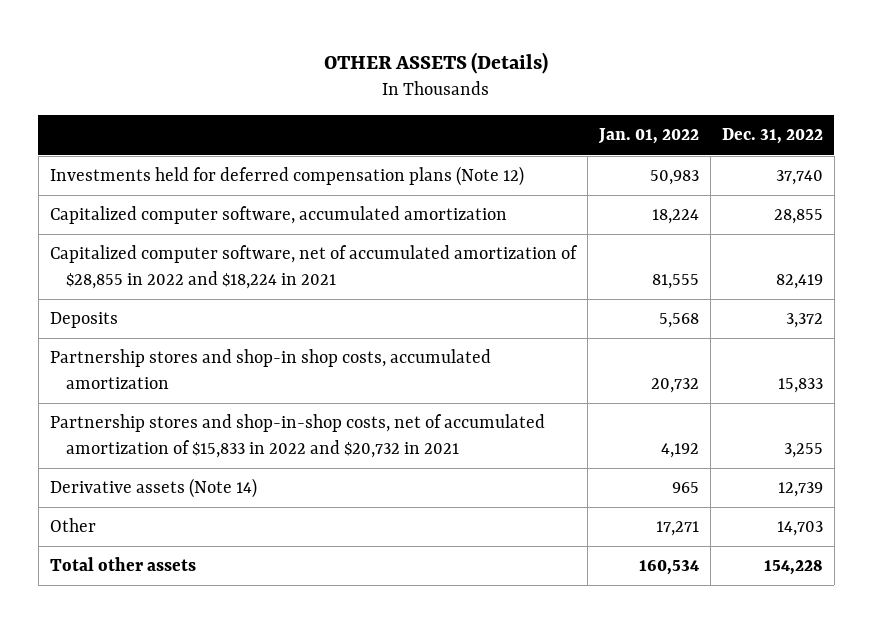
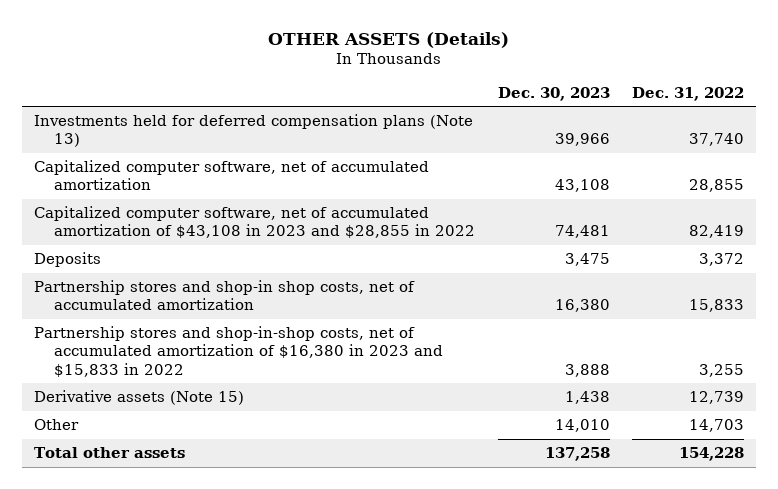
[597,128,699,145] Jan. 01, 2022 -> none
none -> [497,86,610,101] Dec. 30, 2023
[49,166,524,187] Investments held for deferred compensation plans (Note 12) -> [33,114,473,148] Investments held for deferred compensation plans (Note 13)
[49,206,507,225] Capitalized computer software, accumulated amortization -> [33,160,429,191] Capitalized computer software, net of accumulated amortization
[49,245,578,289] Capitalized computer software, net of accumulated amortization of $28,855 in 2022 and $18,224 in 2021 -> [33,206,476,239] Capitalized computer software, net of accumulated amortization of $43,108 in 2023 and $28,855 in 2022
[49,349,491,389] Partnership stores and shop-in shop costs, accumulated amortization -> [33,280,415,311] Partnership stores and shop-in shop costs, net of accumulated amortization
[49,414,545,458] Partnership stores and shop-in-shop costs, net of accumulated amortization of $15,833 in 2022 and $20,732 in 2021 -> [33,326,444,377] Partnership stores and shop-in-shop costs, net of accumulated amortization of $16,380 in 2023 and $15,833 in 2022
[49,478,257,499] Derivative assets (Note 14) -> [33,390,244,406] Derivative assets (Note 15)

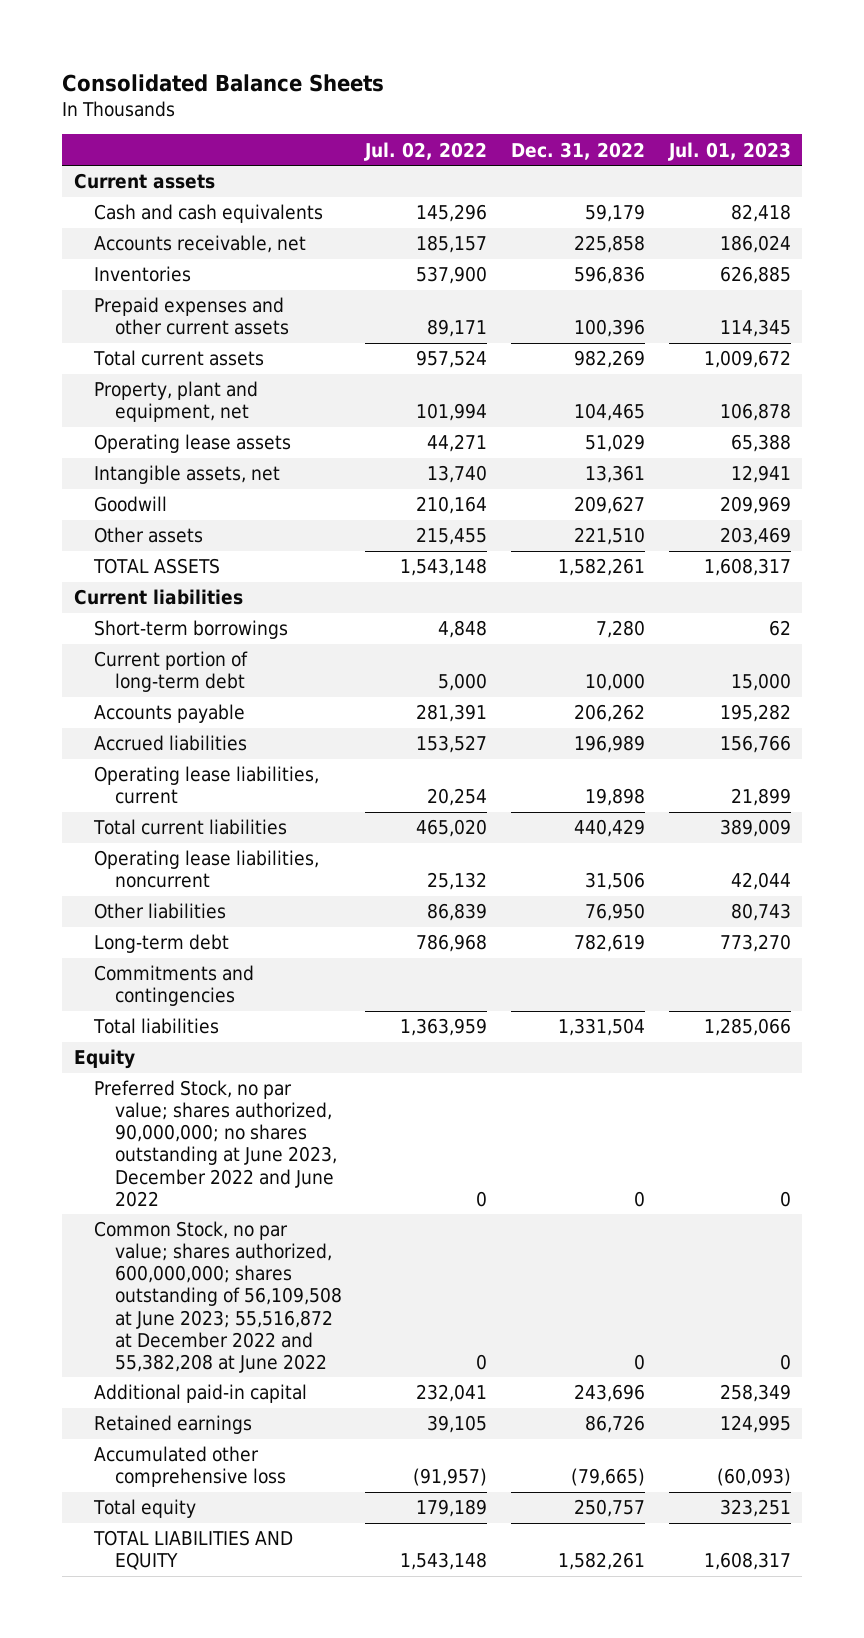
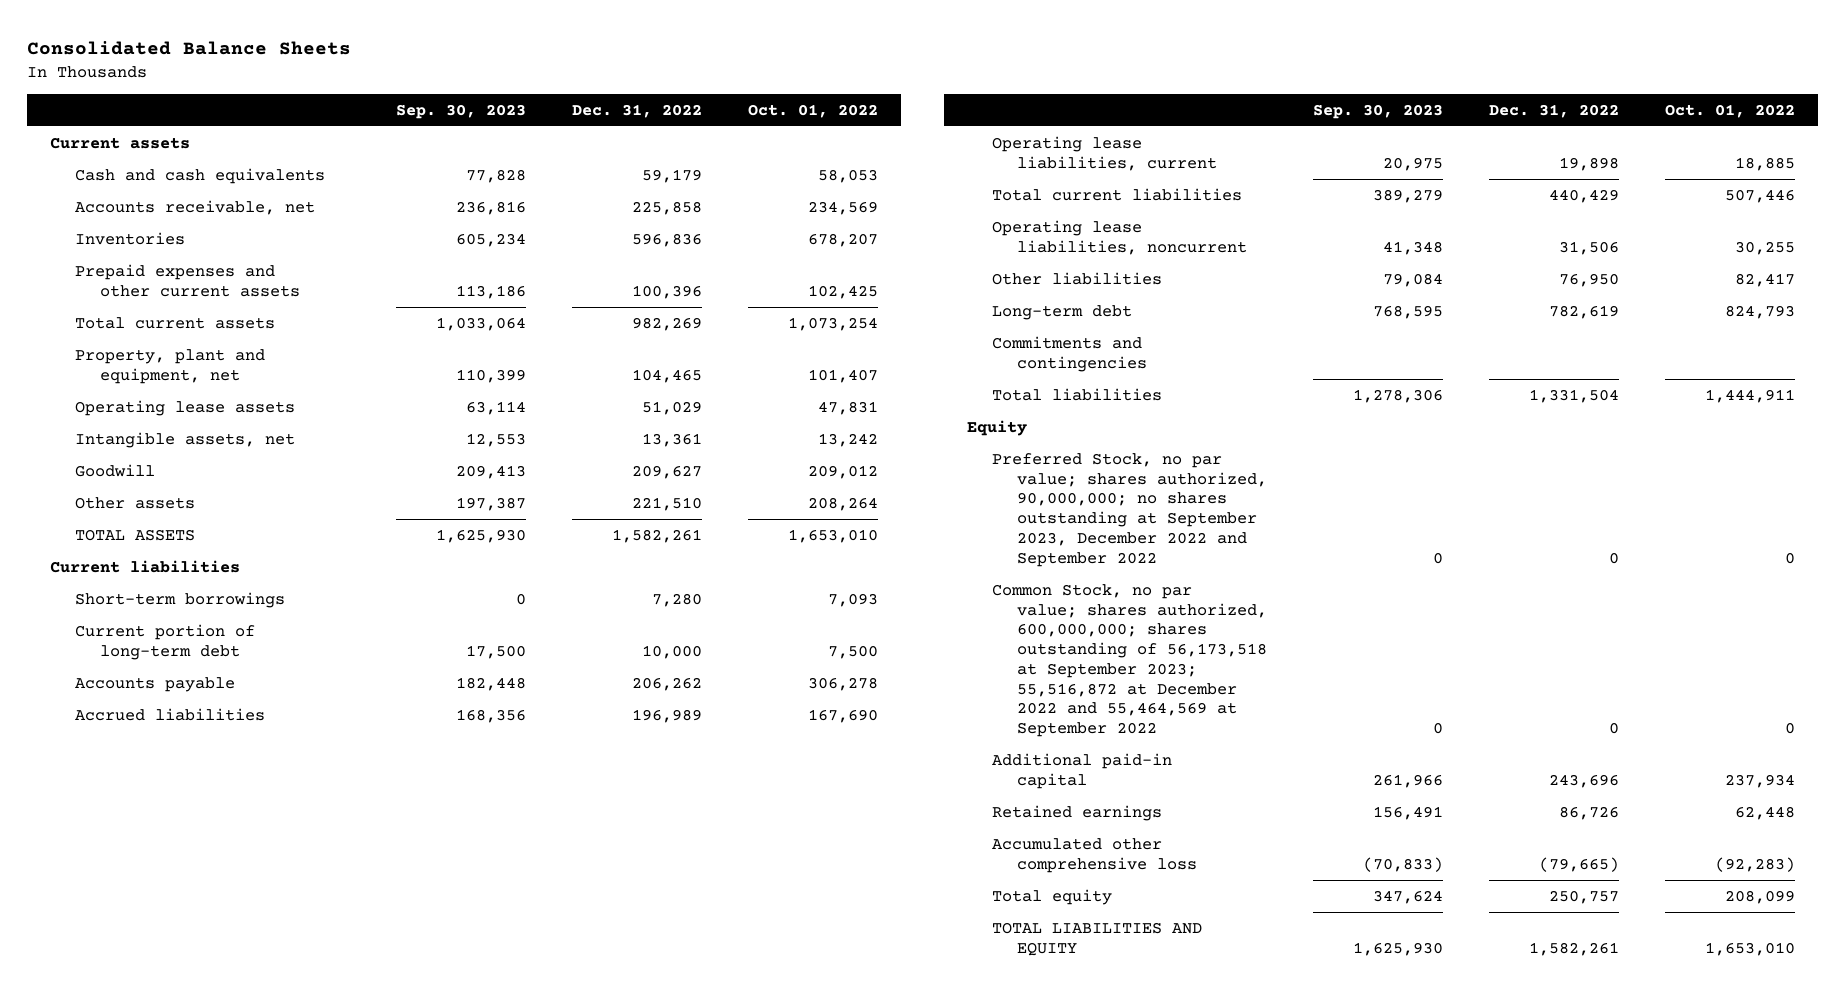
[364,141,488,161] Jul. 02, 2022 -> none
[667,141,791,161] Jul. 01, 2023 -> none
none -> [396,103,527,119] Sep. 30, 2023
none -> [748,103,879,118] Oct. 01, 2022
[94,1080,337,1207] Preferred Stock, no par value; shares authorized, 90,000,000; no shares outstanding at June 2023, December 2022 and June 2022 -> [992,452,1268,567] Preferred Stock, no par value; shares authorized, 90,000,000; no shares outstanding at September 2023, December 2022 and September 2022
[94,1221,342,1373] Common Stock, no par value; shares authorized, 600,000,000; shares outstanding of 56,109,508 at June 2023; 55,516,872 at December 2022 and 55,382,208 at June 2022 -> [992,583,1268,738] Common Stock, no par value; shares authorized, 600,000,000; shares outstanding of 56,173,518 at September 2023; 55,516,872 at December 2022 and 55,464,569 at September 2022

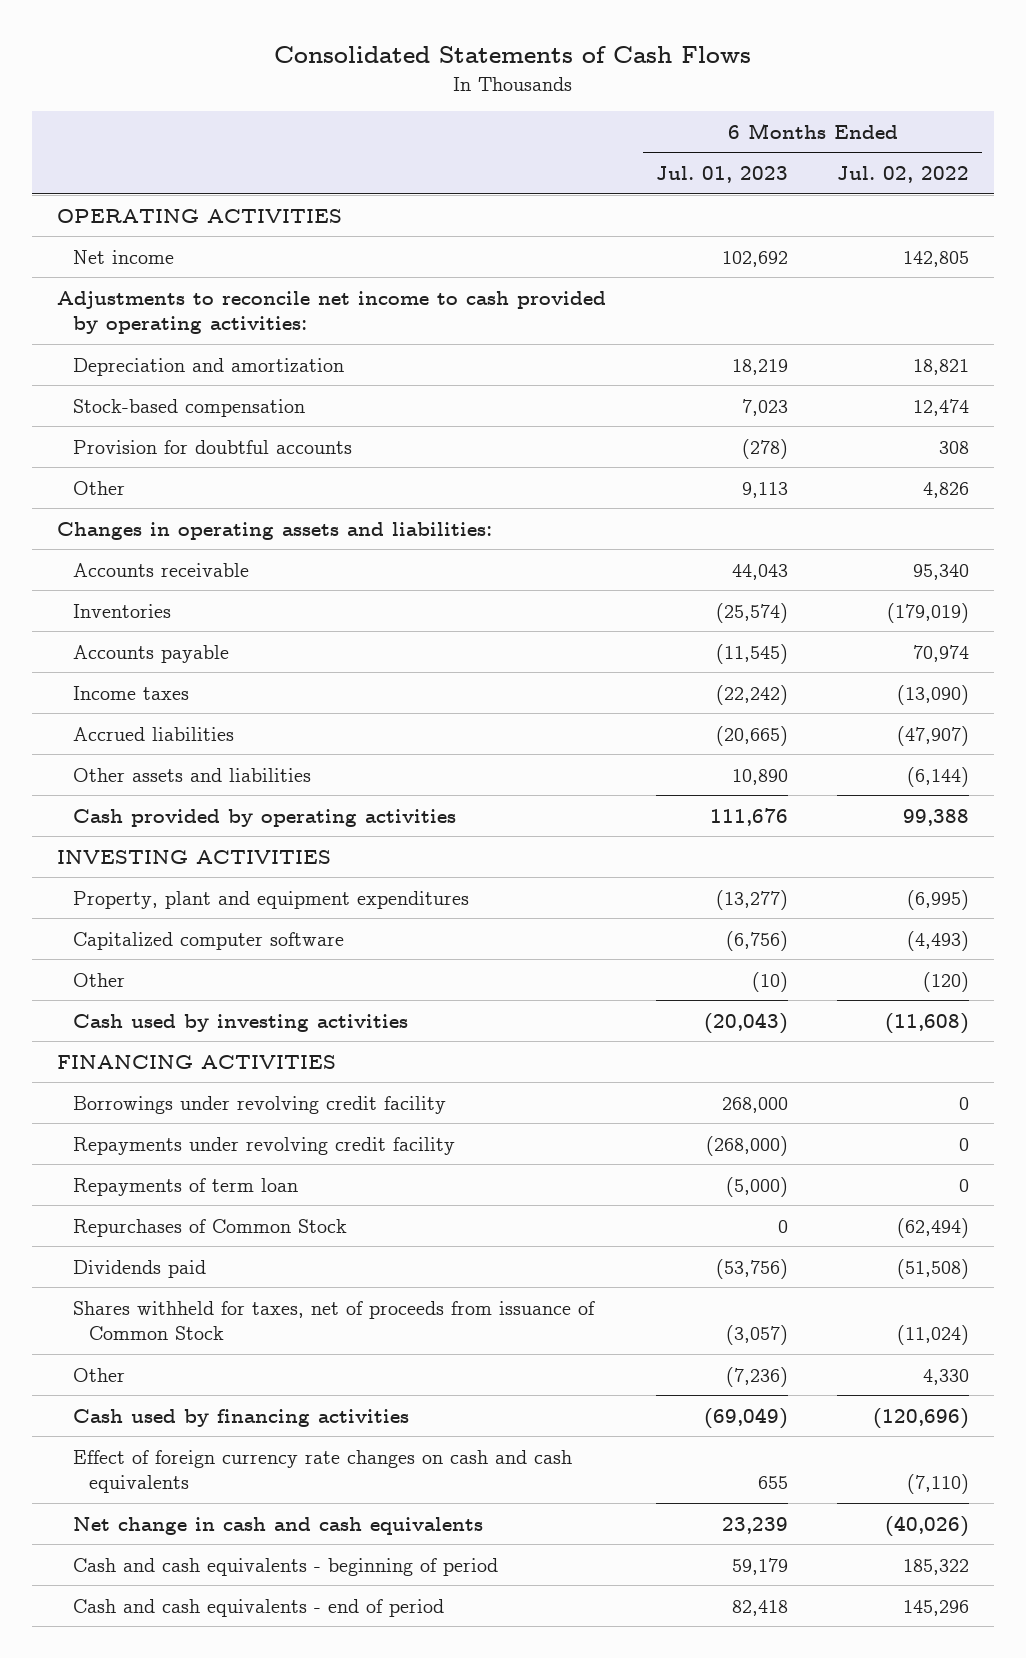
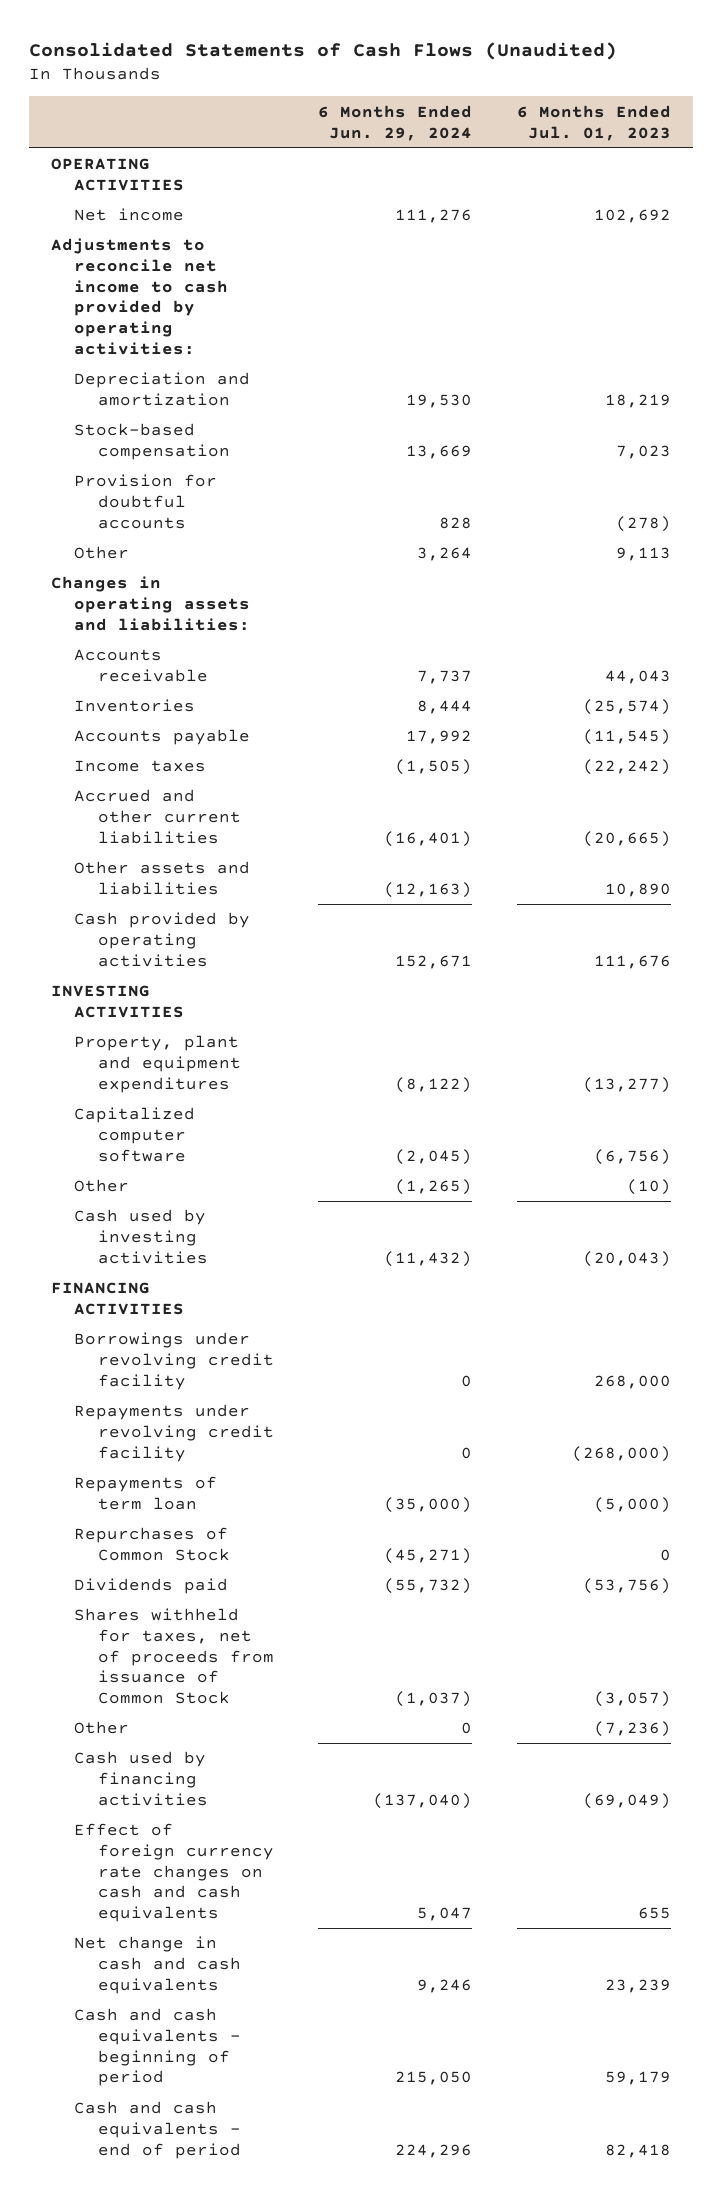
[274,46,752,64] Consolidated Statements of Cash Flows -> [28,41,617,60] Consolidated Statements of Cash Flows (Unaudited)
[837,165,970,183] Jul. 02, 2022 -> none
none -> [318,104,473,141] 6 Months Ended Jun. 29, 2024
[72,726,234,741] Accrued liabilities -> [74,789,241,844] Accrued and other current liabilities

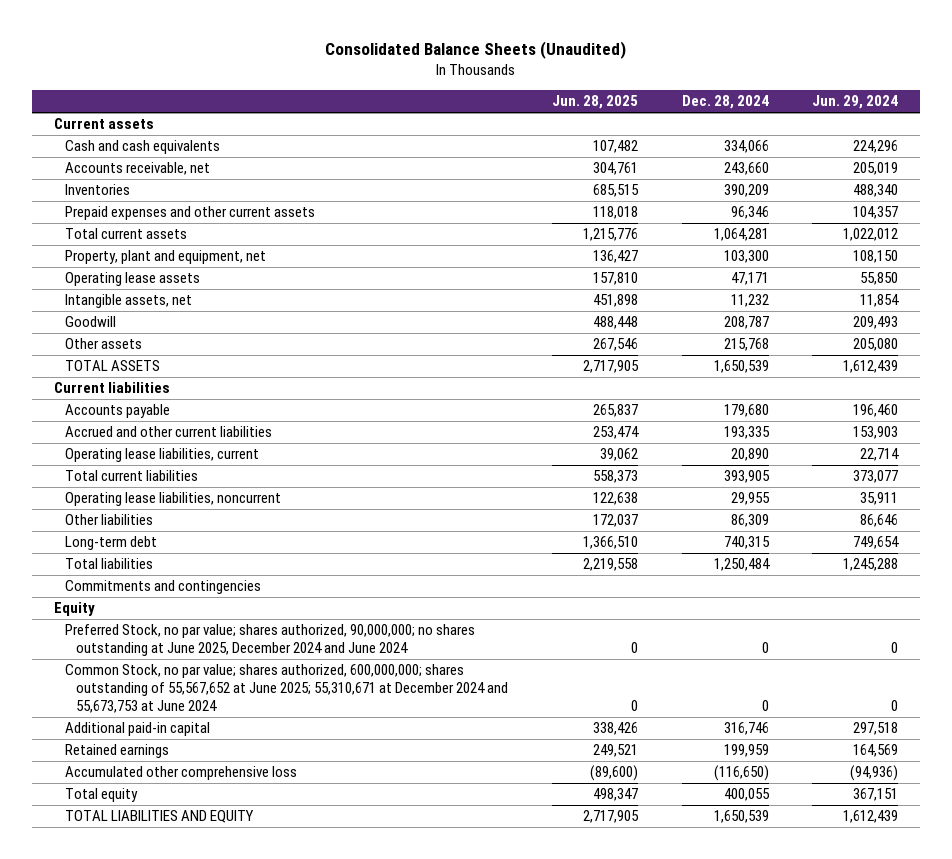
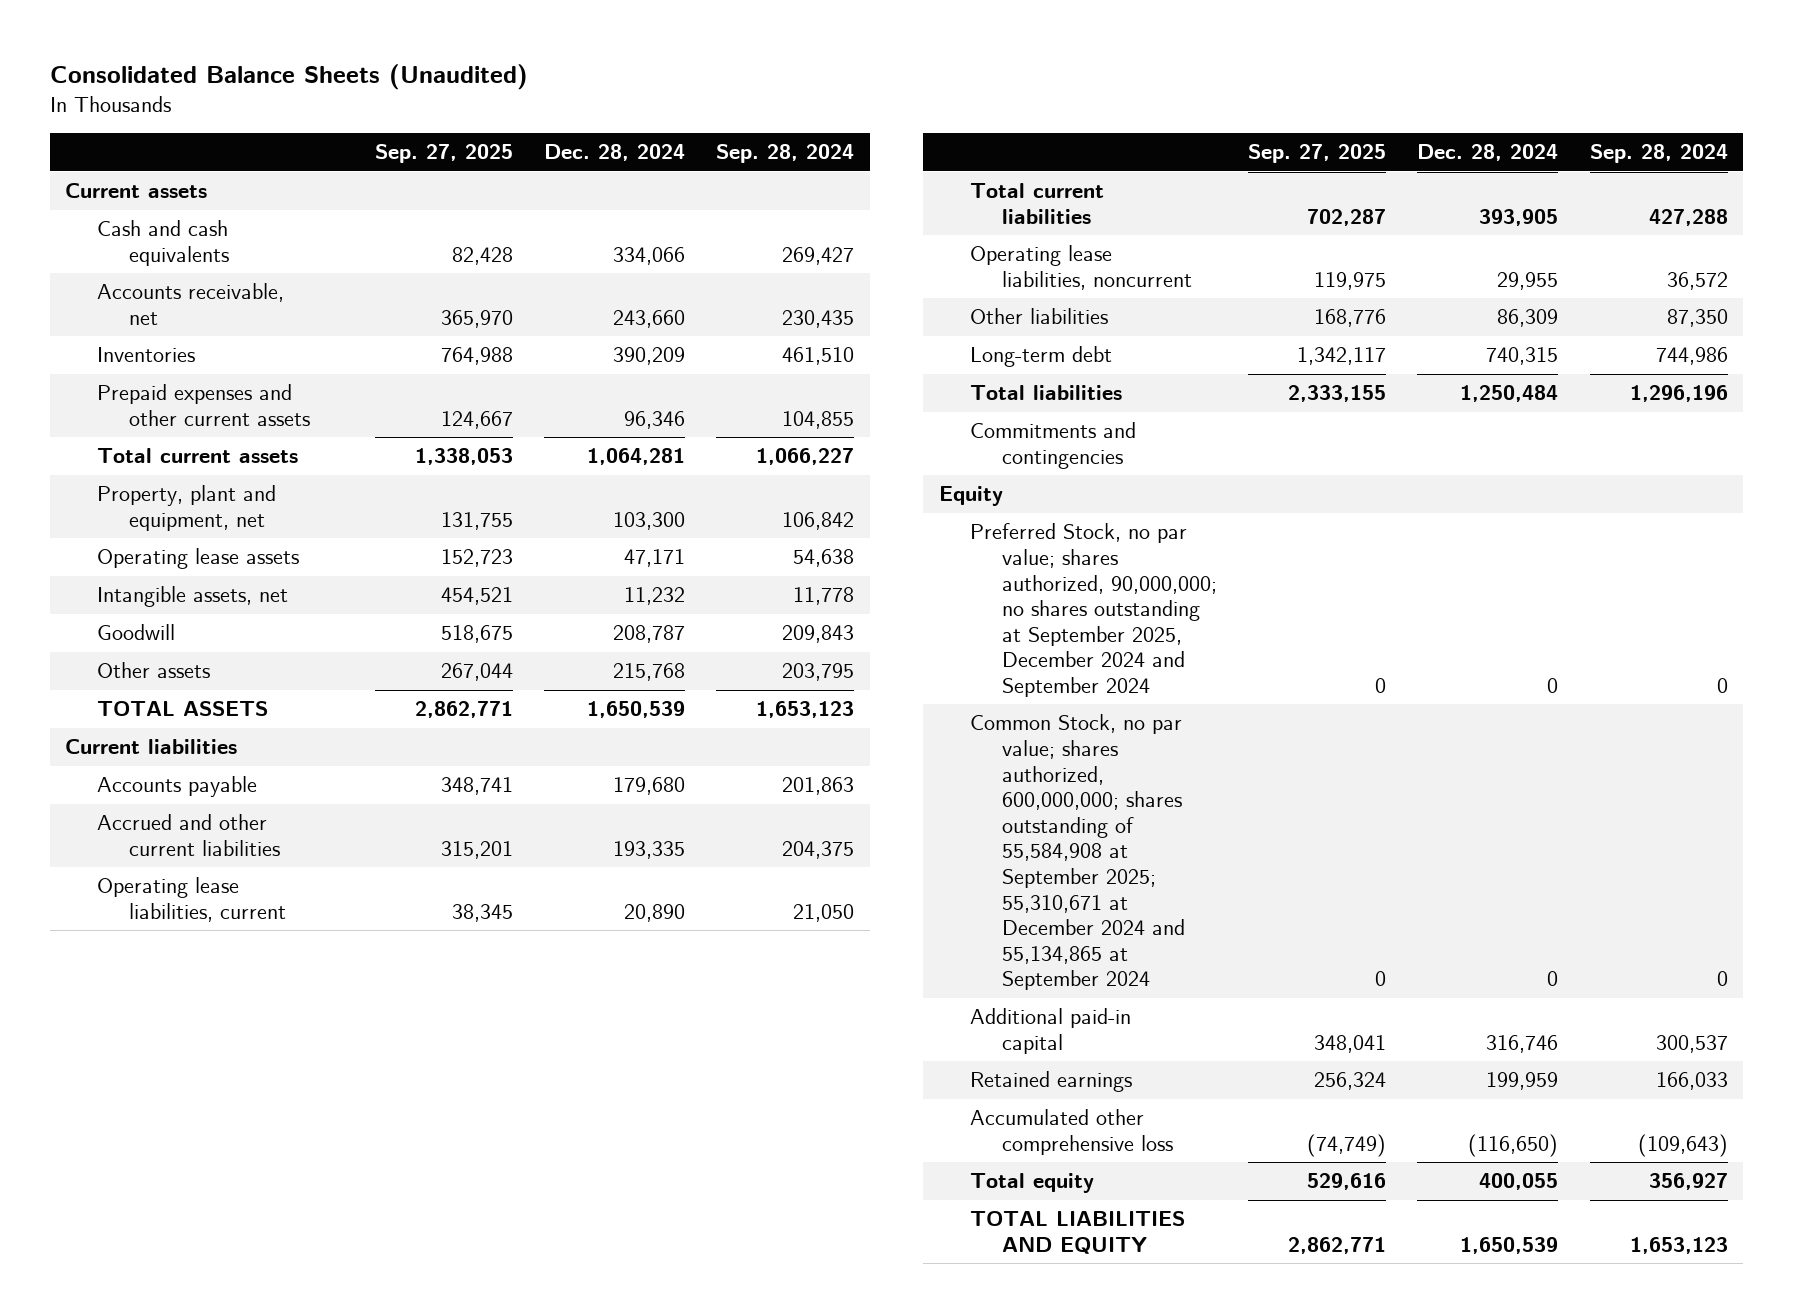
[551,95,638,110] Jun. 28, 2025 -> none
[812,95,899,110] Jun. 29, 2024 -> none
none -> [374,144,513,164] Sep. 27, 2025
none -> [716,144,855,164] Sep. 28, 2024
[64,624,475,657] Preferred Stock, no par value; shares authorized, 90,000,000; no shares outstanding at June 2025, December 2024 and June 2024 -> [970,523,1218,698] Preferred Stock, no par value; shares authorized, 90,000,000; no shares outstanding at September 2025, December 2024 and September 2024
[64,664,508,713] Common Stock, no par value; shares authorized, 600,000,000; shares outstanding of 55,567,652 at June 2025; 55,310,671 at December 2024 and 55,673,753 at June 2024 -> [970,714,1186,991] Common Stock, no par value; shares authorized, 600,000,000; shares outstanding of 55,584,908 at September 2025; 55,310,671 at December 2024 and 55,134,865 at September 2024

